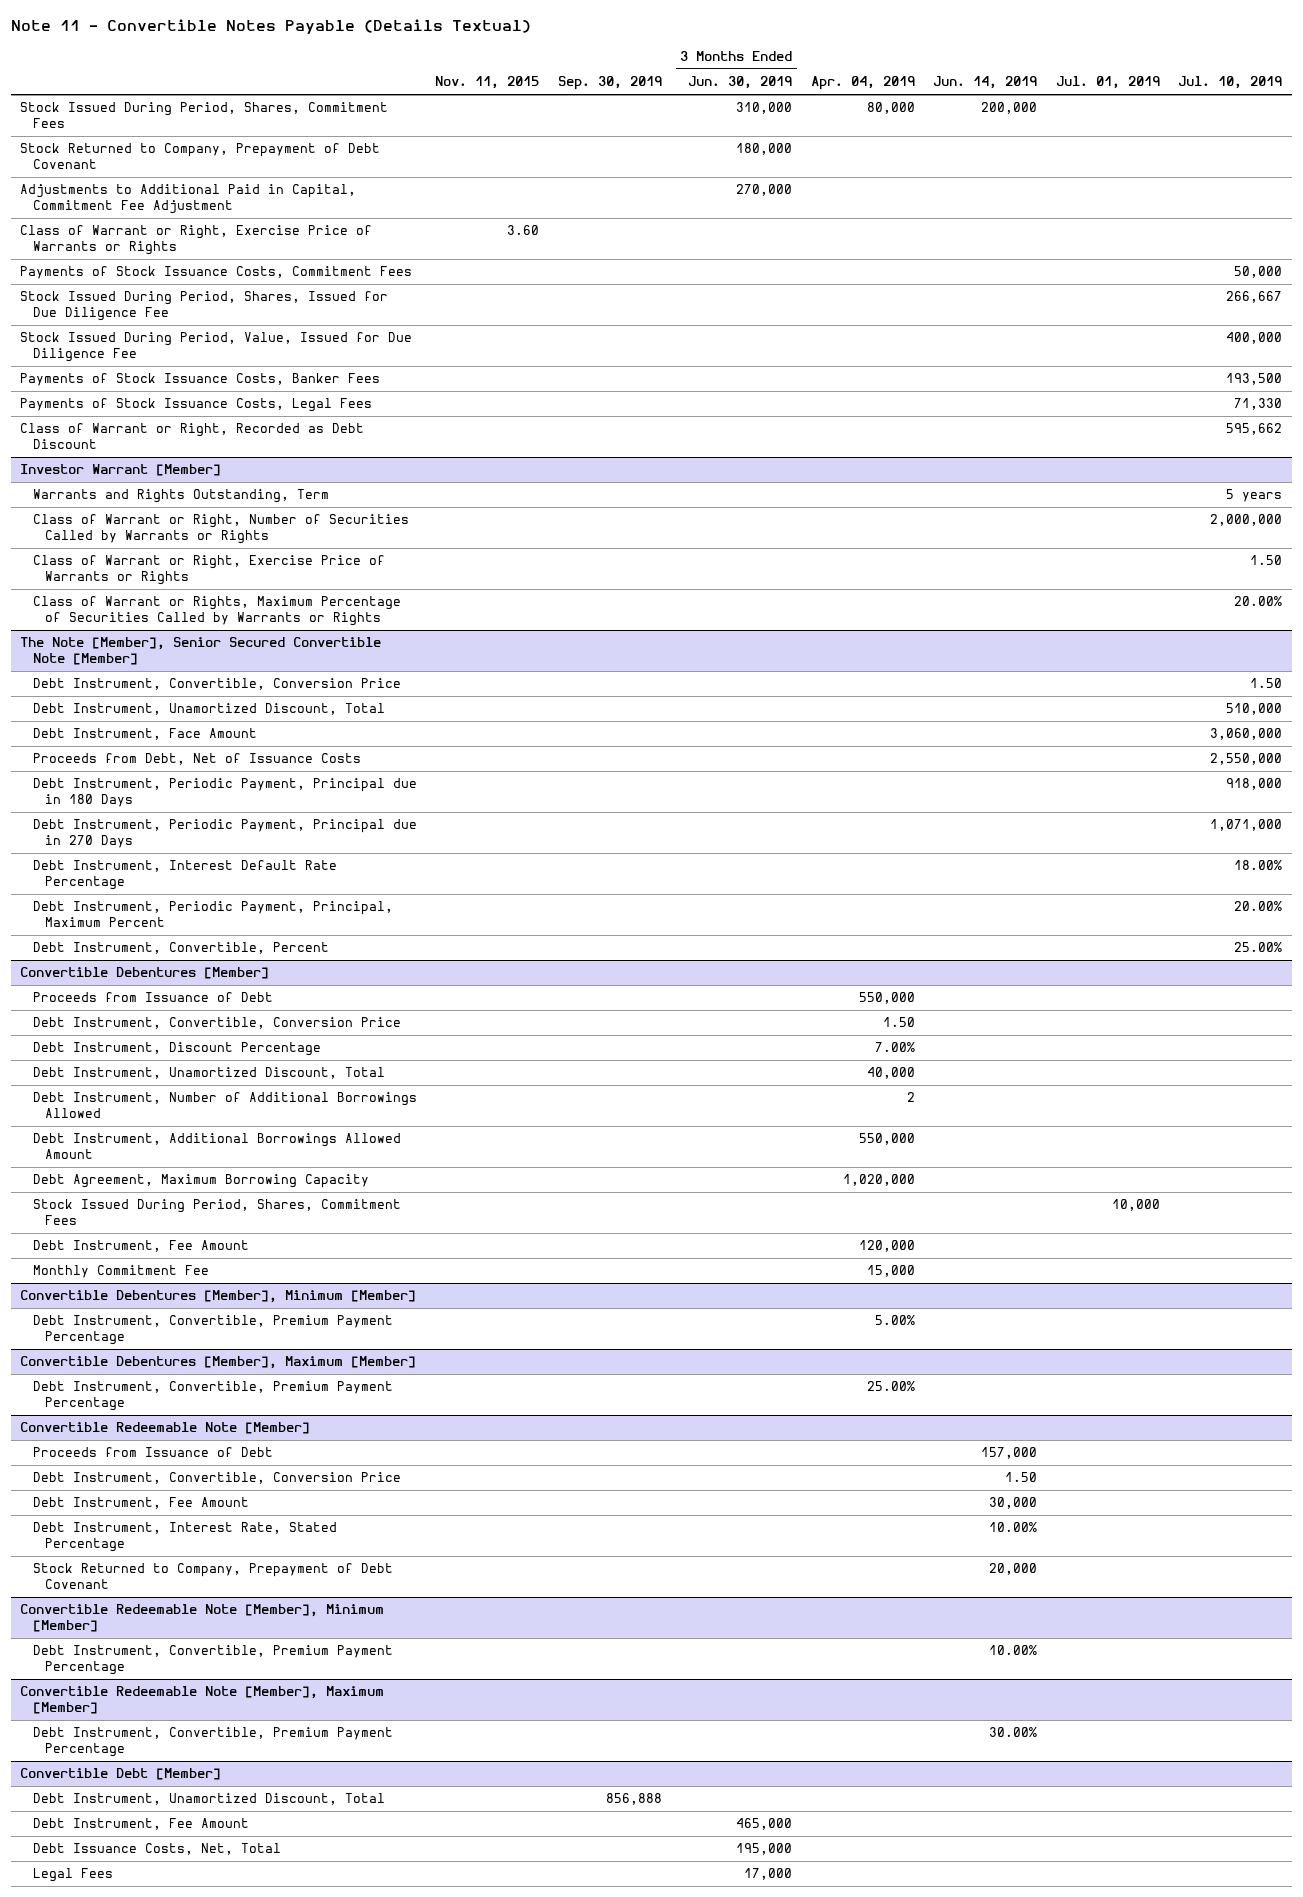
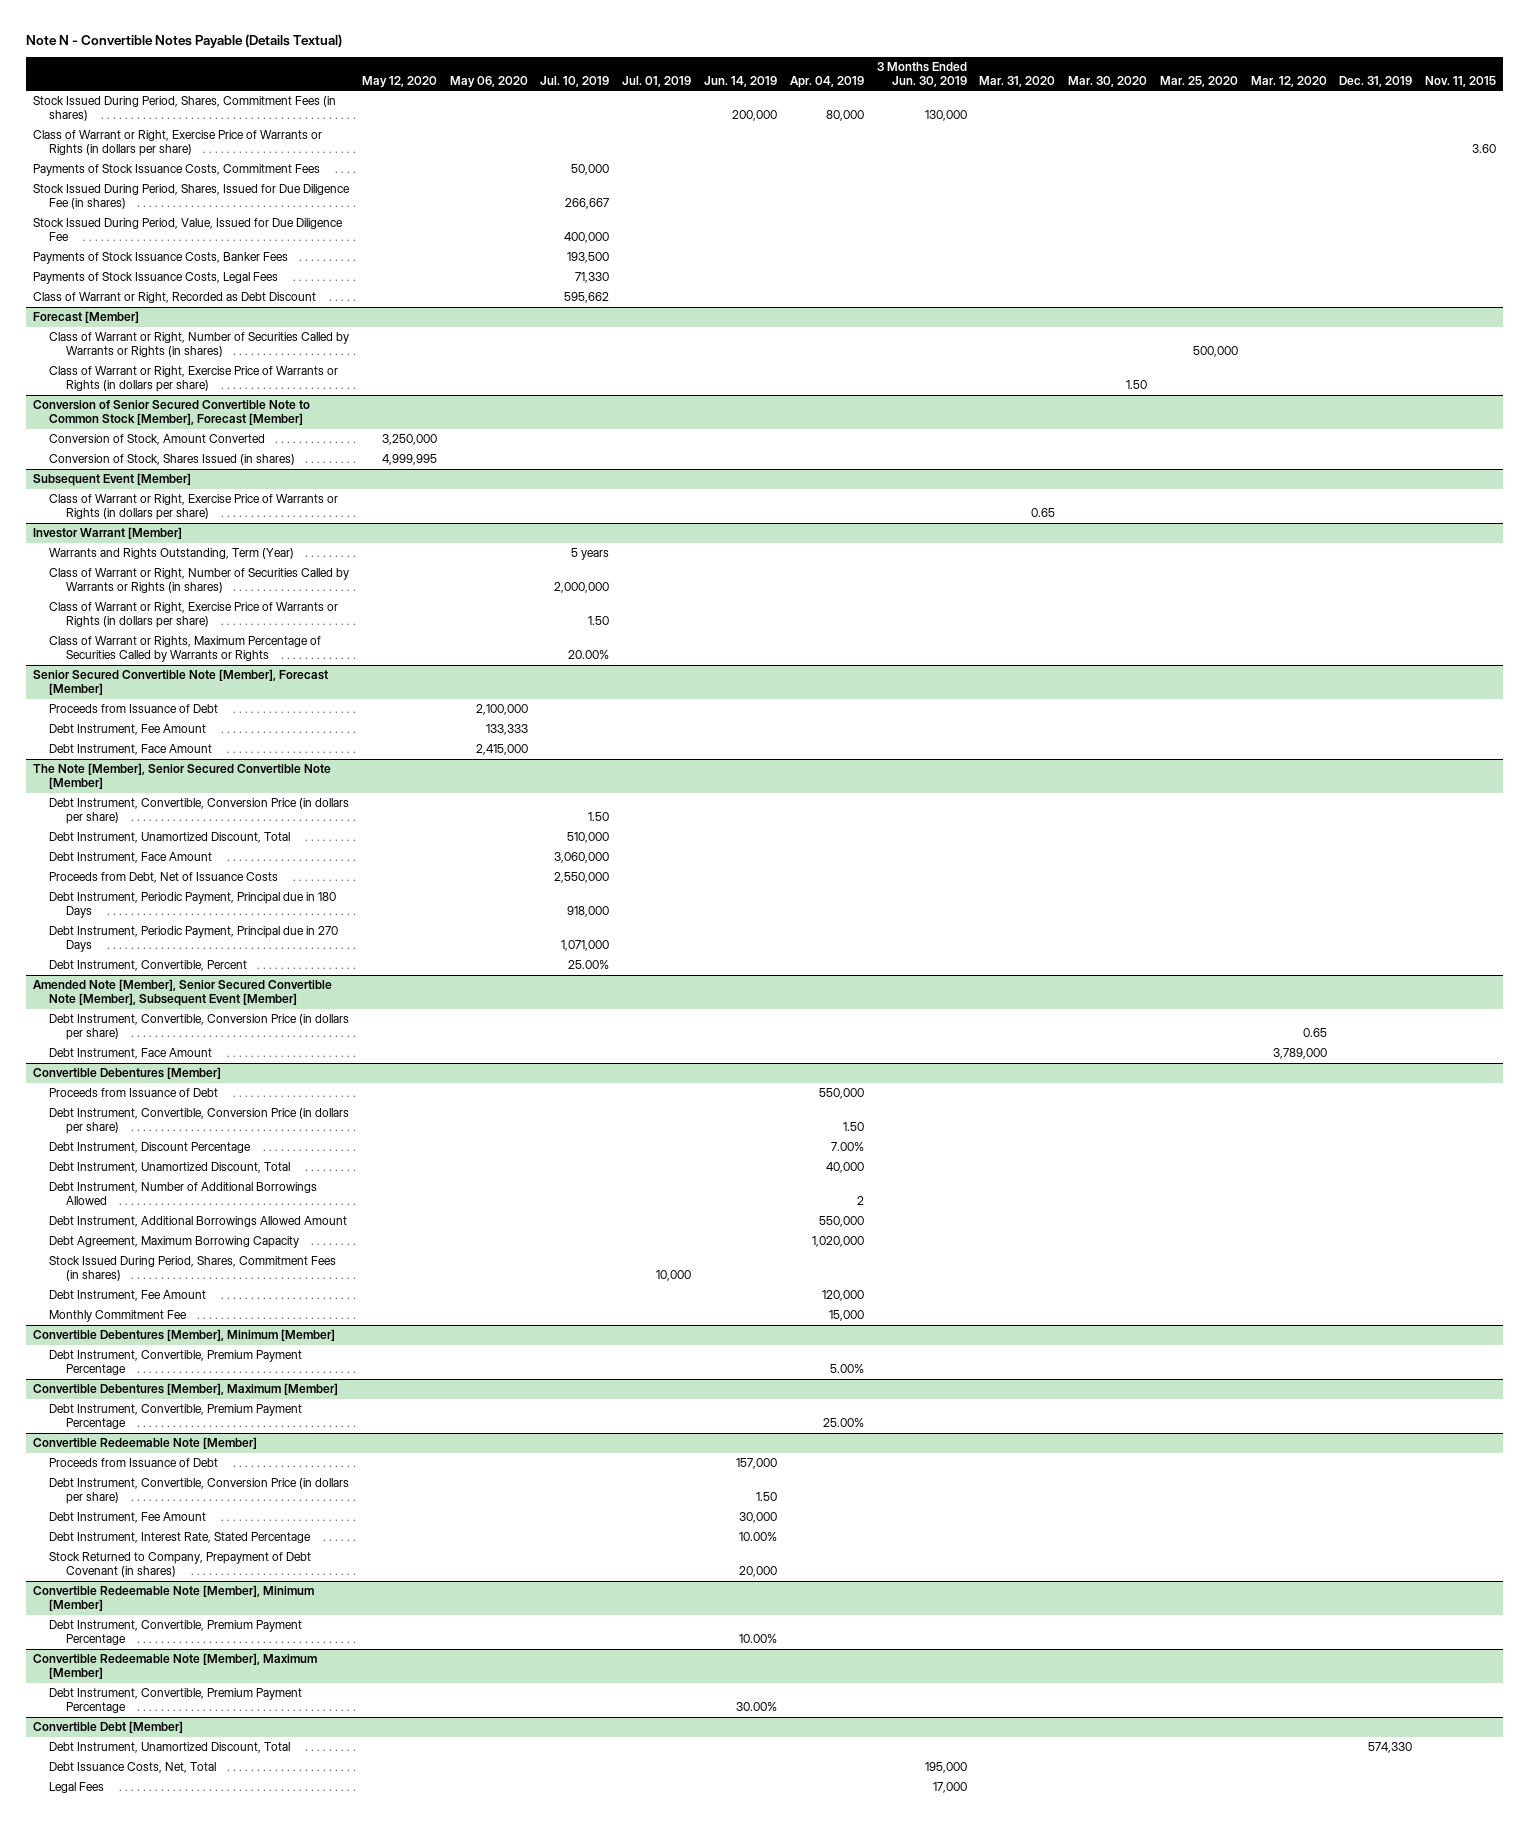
[11,18,532,34] Note 11 - Convertible Notes Payable (Details Textual) -> [26,33,343,48] Note N - Convertible Notes Payable (Details Textual)
[557,76,662,91] Sep. 30, 2019 -> none
none -> [361,75,437,88] May 12, 2020
none -> [449,75,528,88] May 06, 2020
none -> [979,75,1056,87] Mar. 31, 2020
none -> [1068,75,1148,87] Mar. 30, 2020
none -> [1159,75,1238,87] Mar. 25, 2020
none -> [1250,75,1327,87] Mar. 12, 2020
none -> [1339,75,1413,87] Dec. 31, 2019
[20,143,381,169] Stock Returned to Company, Prepayment of Debt Covenant -> none
[20,184,357,214] Adjustments to Additional Paid in Capital, Commitment Fee Adjustment -> none
[20,102,389,128] Stock Issued During Period, Shares, Commitment Fees -> [32,96,336,122] Stock Issued During Period, Shares, Commitment Fees (in shares)
[736,102,793,115] 310,000 -> [924,110,967,122] 130,000
[20,225,373,255] Class of Warrant or Right, Exercise Price of Warrants or Rights -> [32,130,322,157] Class of Warrant or Right, Exercise Price of Warrants or Rights (in dollars per share)
[20,291,389,321] Stock Issued During Period, Shares, Issued for Due Diligence Fee -> [32,184,350,210] Stock Issued During Period, Shares, Issued for Due Diligence Fee (in shares)
none -> [32,311,139,324] Forecast [Member]
none -> [49,332,350,358] Class of Warrant or Right, Number of Securities Called by Warrants or Rights (in shares)
none -> [49,366,339,393] Class of Warrant or Right, Exercise Price of Warrants or Rights (in dollars per share)
none -> [32,400,310,426] Conversion of Senior Secured Convertible Note to Common Stock [Member], Forecast [Member]
none -> [49,434,266,446] Conversion of Stock, Amount Converted
none -> [49,454,296,466] Conversion of Stock, Shares Issued (in shares)
none -> [32,473,191,487] Subsequent Event [Member]
none -> [49,494,339,521] Class of Warrant or Right, Exercise Price of Warrants or Rights (in dollars per share)
[32,489,329,504] Warrants and Rights Outstanding, Term -> [49,548,295,560] Warrants and Rights Outstanding, Term (Year)
[32,514,409,544] Class of Warrant or Right, Number of Securities Called by Warrants or Rights -> [49,568,350,594] Class of Warrant or Right, Number of Securities Called by Warrants or Rights (in shares)
[32,555,385,585] Class of Warrant or Right, Exercise Price of Warrants or Rights -> [49,602,339,629] Class of Warrant or Right, Exercise Price of Warrants or Rights (in dollars per share)
none -> [32,669,328,696] Senior Secured Convertible Note [Member], Forecast [Member]
none -> [49,704,219,714] Proceeds from Issuance of Debt
none -> [49,724,207,736] Debt Instrument, Fee Amount
none -> [49,744,213,756] Debt Instrument, Face Amount
[32,678,401,691] Debt Instrument, Convertible, Conversion Price -> [49,798,350,825] Debt Instrument, Convertible, Conversion Price (in dollars per share)
[32,860,337,890] Debt Instrument, Interest Default Rate Percentage -> none
[32,901,393,927] Debt Instrument, Periodic Payment, Principal, Maximum Percent -> none
none -> [32,979,332,1007] Amended Note [Member], Senior Secured Convertible Note [Member], Subsequent Event [Member]
none -> [49,1014,350,1041] Debt Instrument, Convertible, Conversion Price (in dollars per share)
none -> [49,1048,213,1060] Debt Instrument, Face Amount
[32,1017,401,1030] Debt Instrument, Convertible, Conversion Price -> [49,1108,350,1135] Debt Instrument, Convertible, Conversion Price (in dollars per share)
[32,1199,401,1225] Stock Issued During Period, Shares, Commitment Fees -> [49,1256,337,1282] Stock Issued During Period, Shares, Commitment Fees (in shares)
[32,1472,401,1485] Debt Instrument, Convertible, Conversion Price -> [49,1478,350,1505] Debt Instrument, Convertible, Conversion Price (in dollars per share)
[32,1563,393,1589] Stock Returned to Company, Prepayment of Debt Covenant -> [49,1552,312,1578] Stock Returned to Company, Prepayment of Debt Covenant (in shares)
[32,1818,249,1831] Debt Instrument, Fee Amount -> none

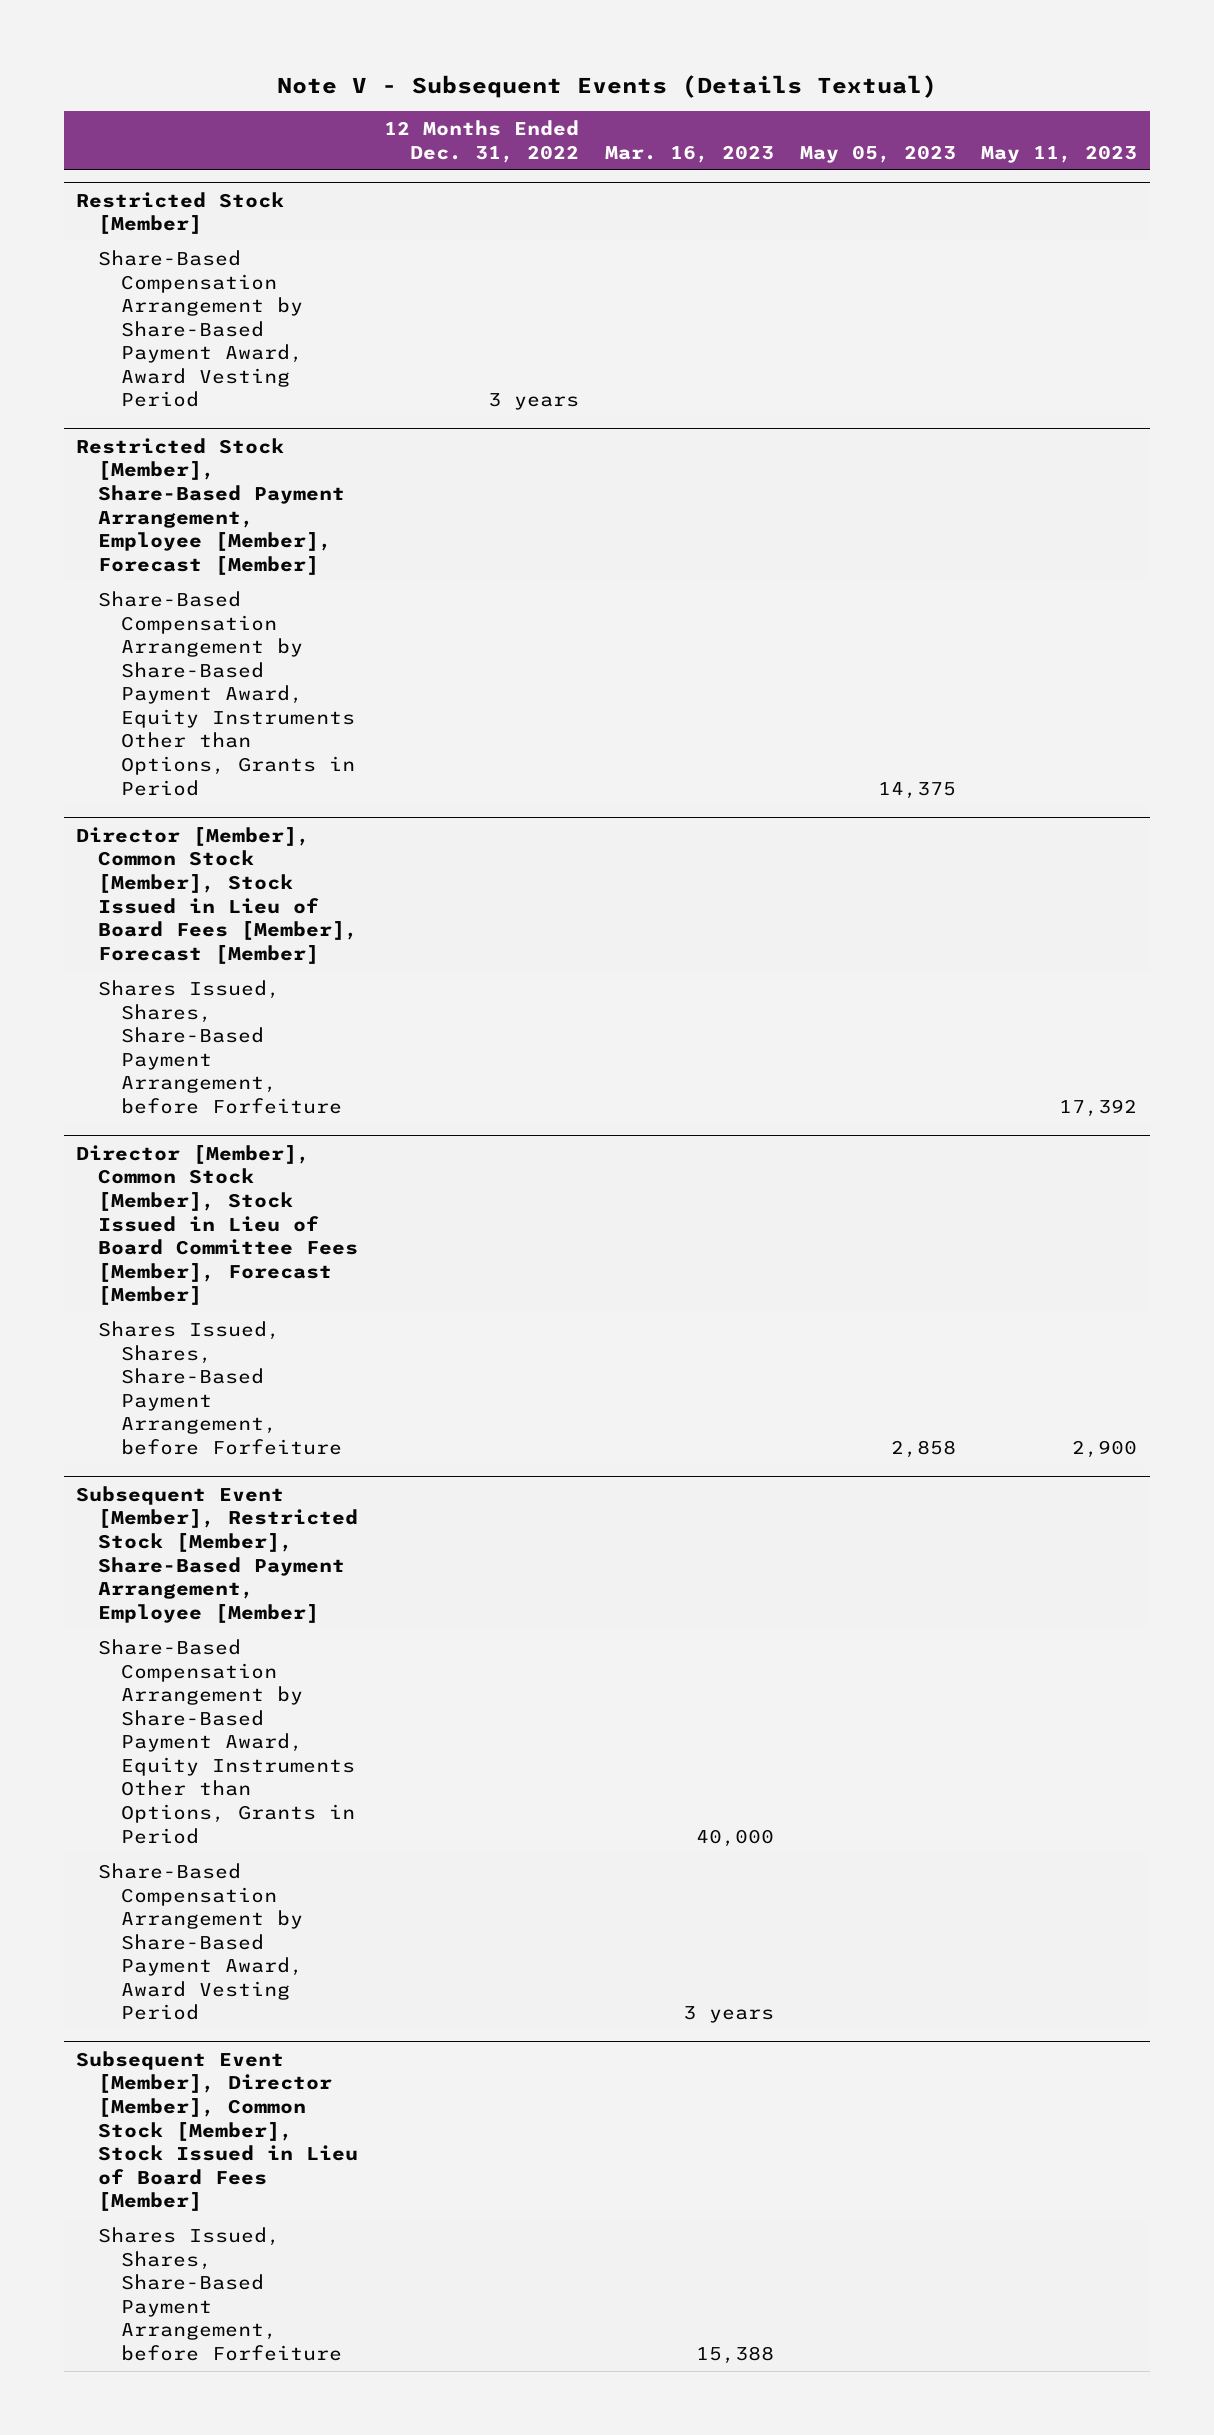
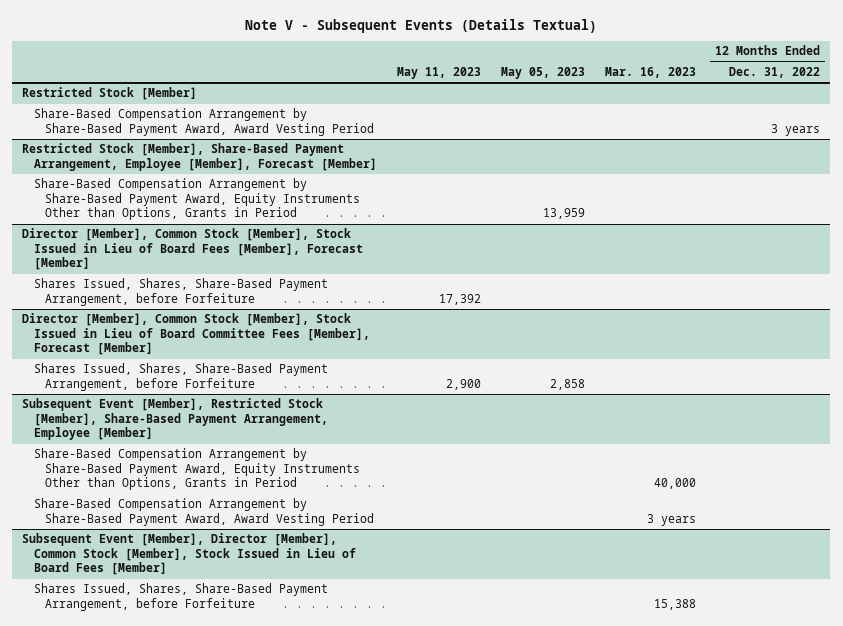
[877,781,956,799] 14,375 -> [542,208,585,220] 13,959

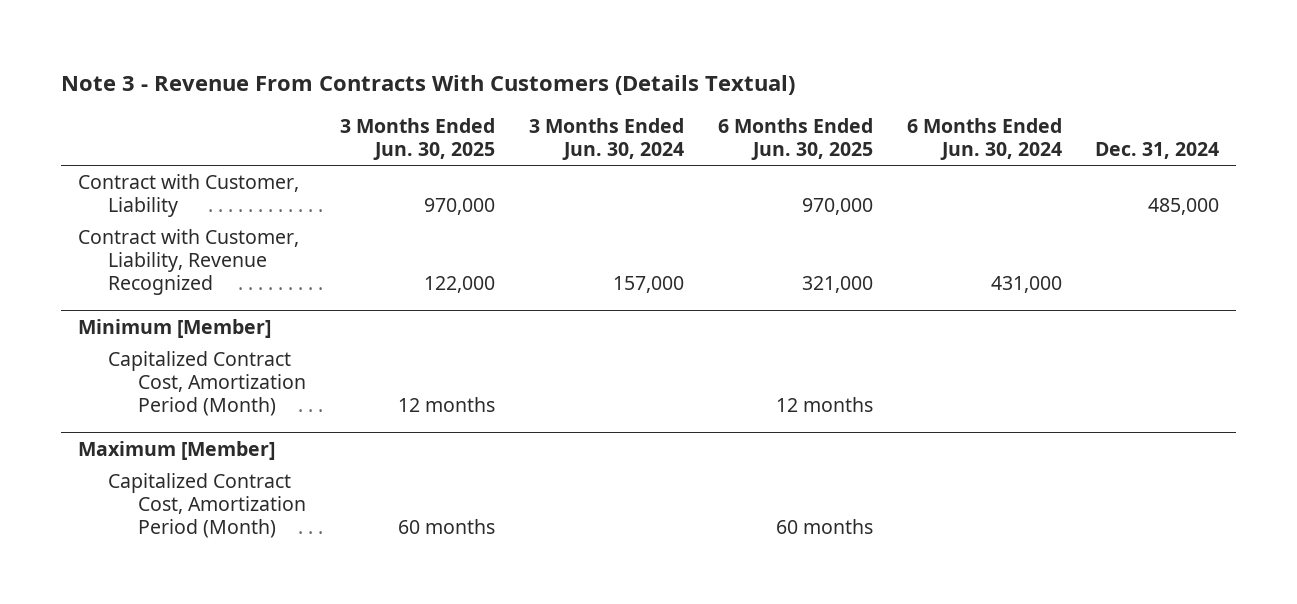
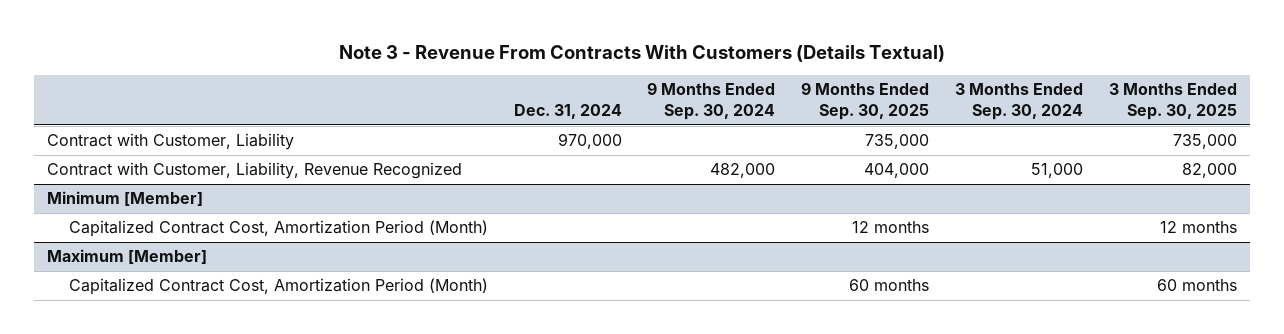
[339,118,495,161] 3 Months Ended Jun. 30, 2025 -> none
[528,118,684,161] 3 Months Ended Jun. 30, 2024 -> none
[717,118,873,161] 6 Months Ended Jun. 30, 2025 -> none
[906,118,1062,161] 6 Months Ended Jun. 30, 2024 -> none
none -> [647,82,776,121] 9 Months Ended Sep. 30, 2024
none -> [801,82,930,121] 9 Months Ended Sep. 30, 2025
none -> [955,83,1084,121] 3 Months Ended Sep. 30, 2024
none -> [1109,83,1238,121] 3 Months Ended Sep. 30, 2025
[1148,198,1220,216] 485,000 -> [557,133,622,150] 970,000

